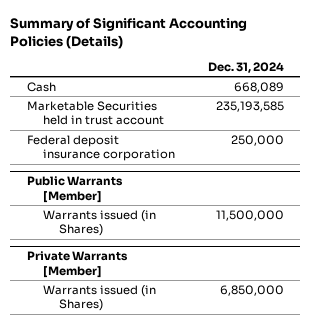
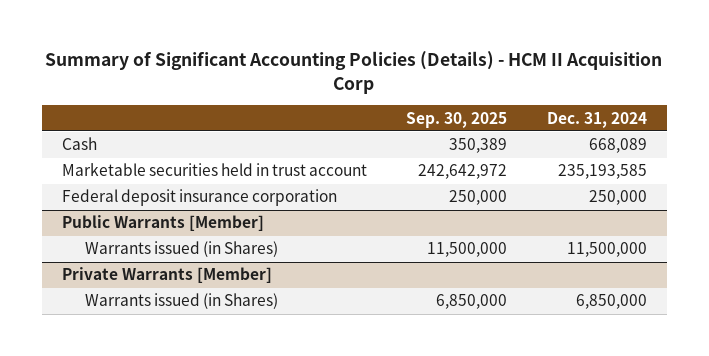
[10,17,248,49] Summary of Significant Accounting Policies (Details) -> [45,51,663,94] Summary of Significant Accounting Policies (Details) - HCM II Acquisition Corp
none -> [406,111,508,128] Sep. 30, 2025
[26,100,164,126] Marketable Securities held in trust account -> [61,163,367,177] Marketable securities held in trust account

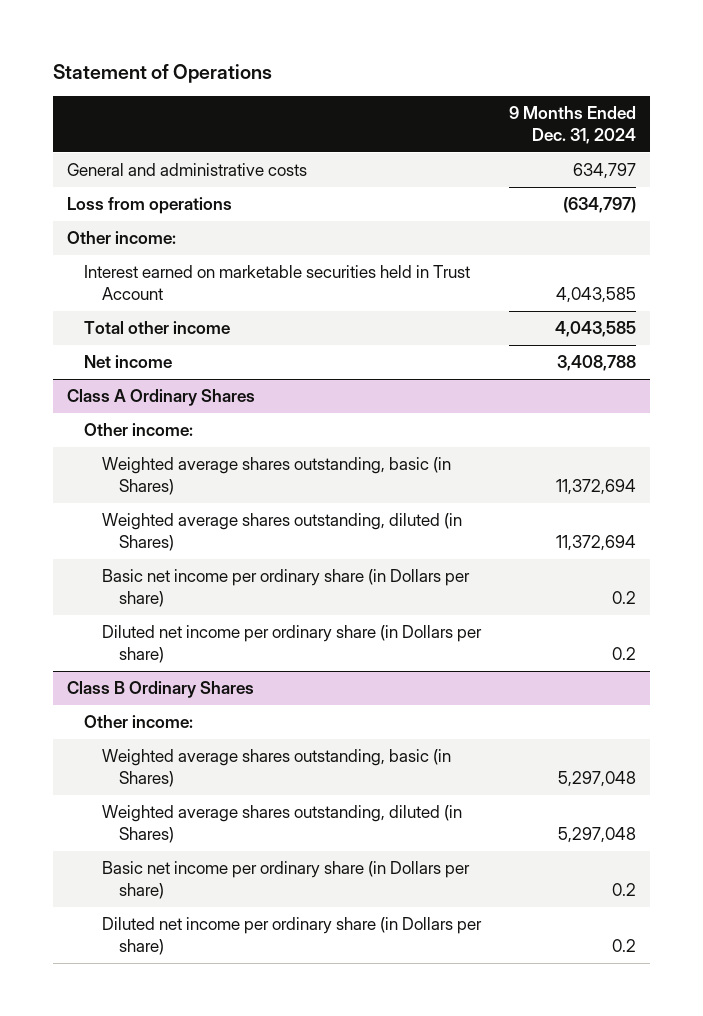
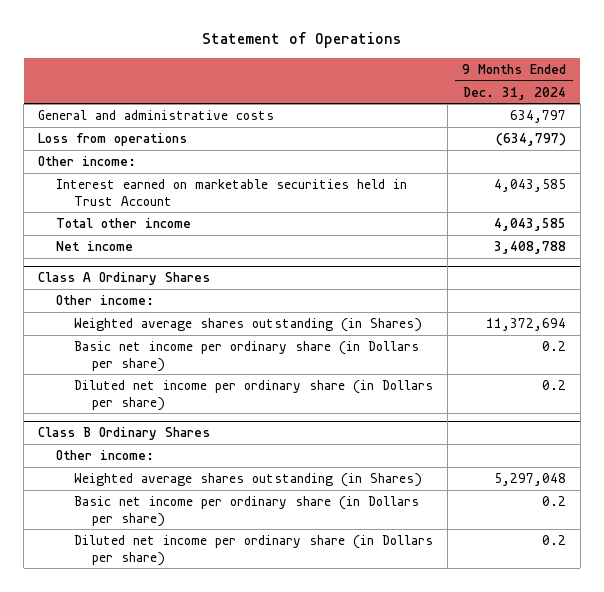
[101,513,462,551] Weighted average shares outstanding, diluted (in Shares) -> none
[101,457,451,495] Weighted average shares outstanding, basic (in Shares) -> [73,317,422,332] Weighted average shares outstanding (in Shares)
[101,805,462,843] Weighted average shares outstanding, diluted (in Shares) -> none
[101,749,451,787] Weighted average shares outstanding, basic (in Shares) -> [73,472,422,487] Weighted average shares outstanding (in Shares)

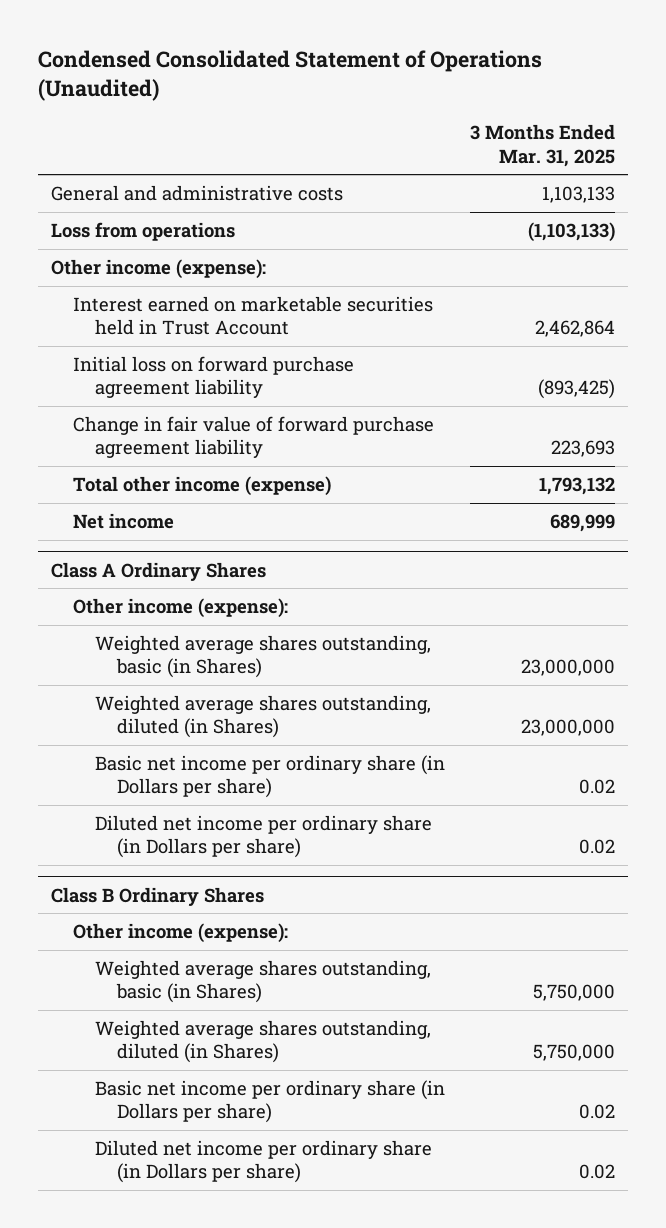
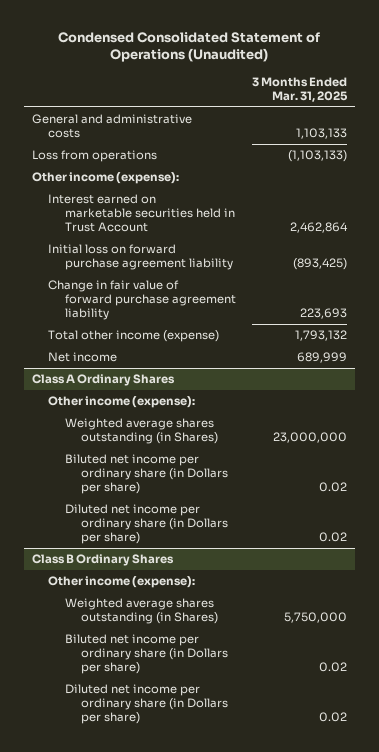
[94,695,431,739] Weighted average shares outstanding, diluted (in Shares) -> none
[94,635,431,679] Weighted average shares outstanding, basic (in Shares) -> [64,418,219,445] Weighted average shares outstanding (in Shares)
[94,755,445,799] Basic net income per ordinary share (in Dollars per share) -> [64,454,229,494] Biluted net income per ordinary share (in Dollars per share)
[94,1020,431,1064] Weighted average shares outstanding, diluted (in Shares) -> none
[94,960,431,1004] Weighted average shares outstanding, basic (in Shares) -> [64,598,219,625] Weighted average shares outstanding (in Shares)
[94,1080,445,1124] Basic net income per ordinary share (in Dollars per share) -> [64,634,229,674] Biluted net income per ordinary share (in Dollars per share)

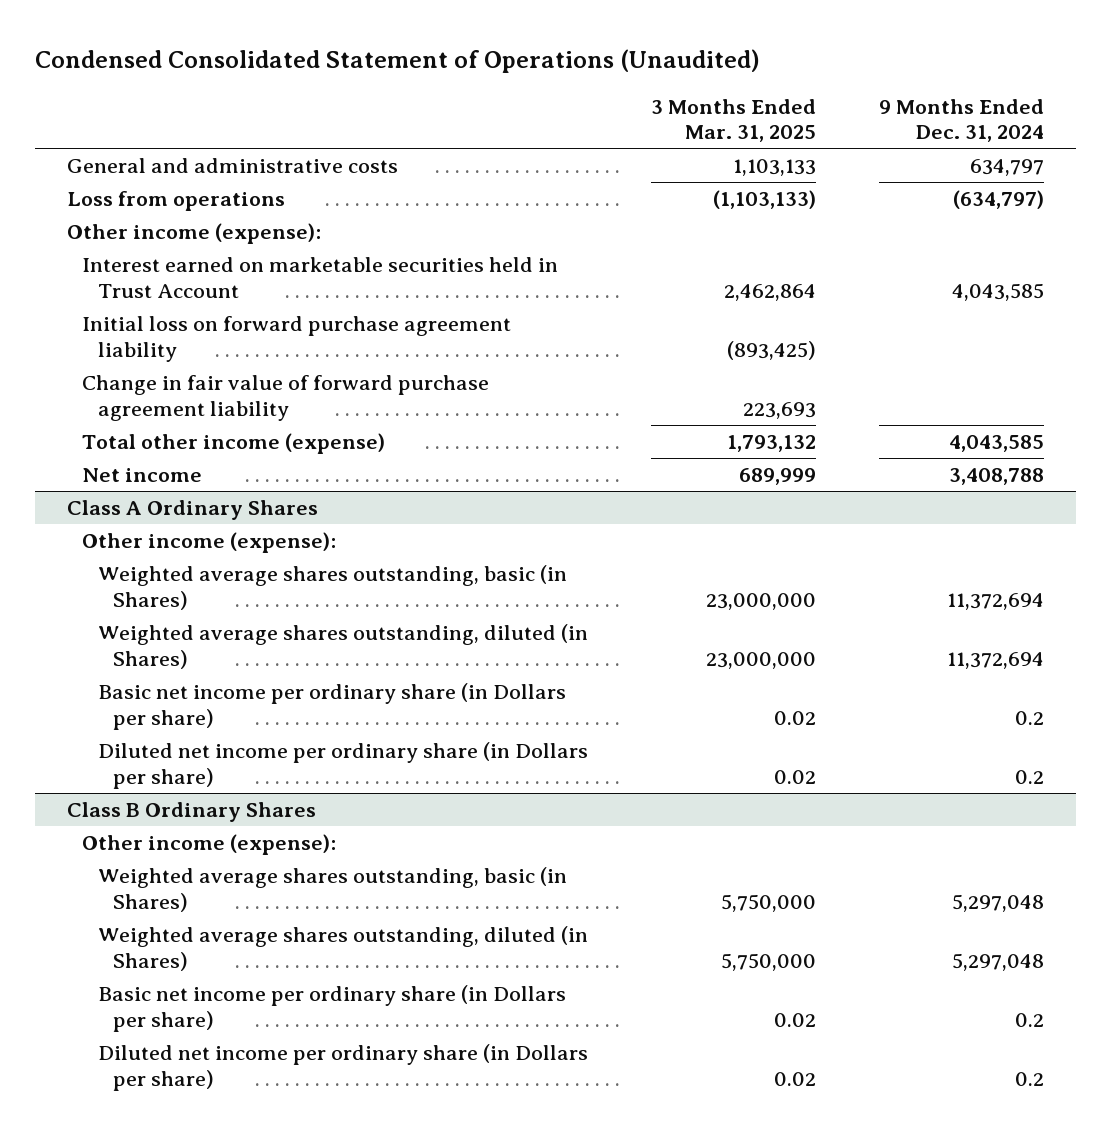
none -> [879,98,1045,143] 9 Months Ended Dec. 31, 2024
[64,418,219,445] Weighted average shares outstanding (in Shares) -> [97,564,567,610] Weighted average shares outstanding, basic (in Shares)
none -> [97,623,588,669] Weighted average shares outstanding, diluted (in Shares)
[64,454,229,494] Biluted net income per ordinary share (in Dollars per share) -> [97,682,566,730] Basic net income per ordinary share (in Dollars per share)
[64,598,219,625] Weighted average shares outstanding (in Shares) -> [97,866,567,912] Weighted average shares outstanding, basic (in Shares)
none -> [97,925,588,971] Weighted average shares outstanding, diluted (in Shares)
[64,634,229,674] Biluted net income per ordinary share (in Dollars per share) -> [97,984,566,1032] Basic net income per ordinary share (in Dollars per share)

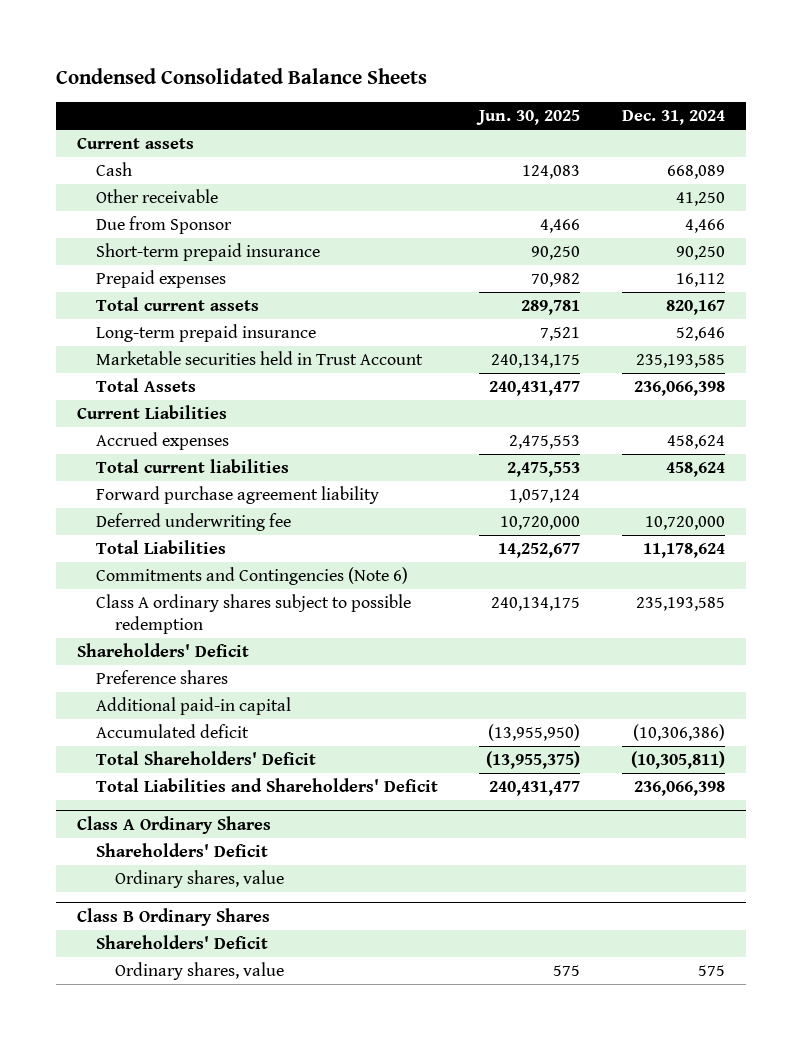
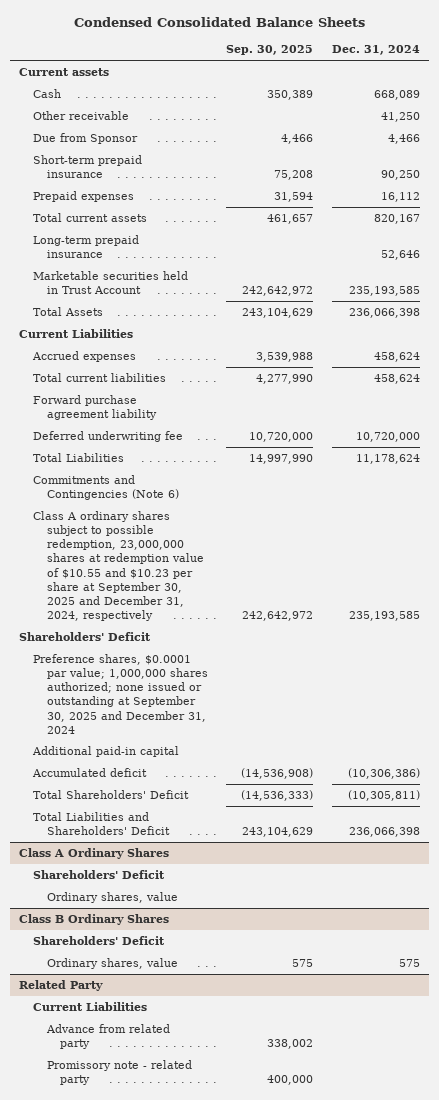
[476,110,581,126] Jun. 30, 2025 -> none
none -> [226,45,314,56] Sep. 30, 2025
[95,594,411,635] Class A ordinary shares subject to possible redemption -> [33,510,204,621] Class A ordinary shares subject to possible redemption, 23,000,000 shares at redemption value of $10.55 and $10.23 per share at September 30, 2025 and December 31, 2024, respectively
[95,670,228,685] Preference shares -> [33,653,208,734] Preference shares, $0.0001 par value; 1,000,000 shares authorized; none issued or outstanding at September 30, 2025 and December 31, 2024
none -> [19,979,104,991] Related Party
none -> [33,1001,148,1011] Current Liabilities
none -> [45,1023,170,1050] Advance from related party
none -> [46,1059,192,1086] Promissory note - related party

